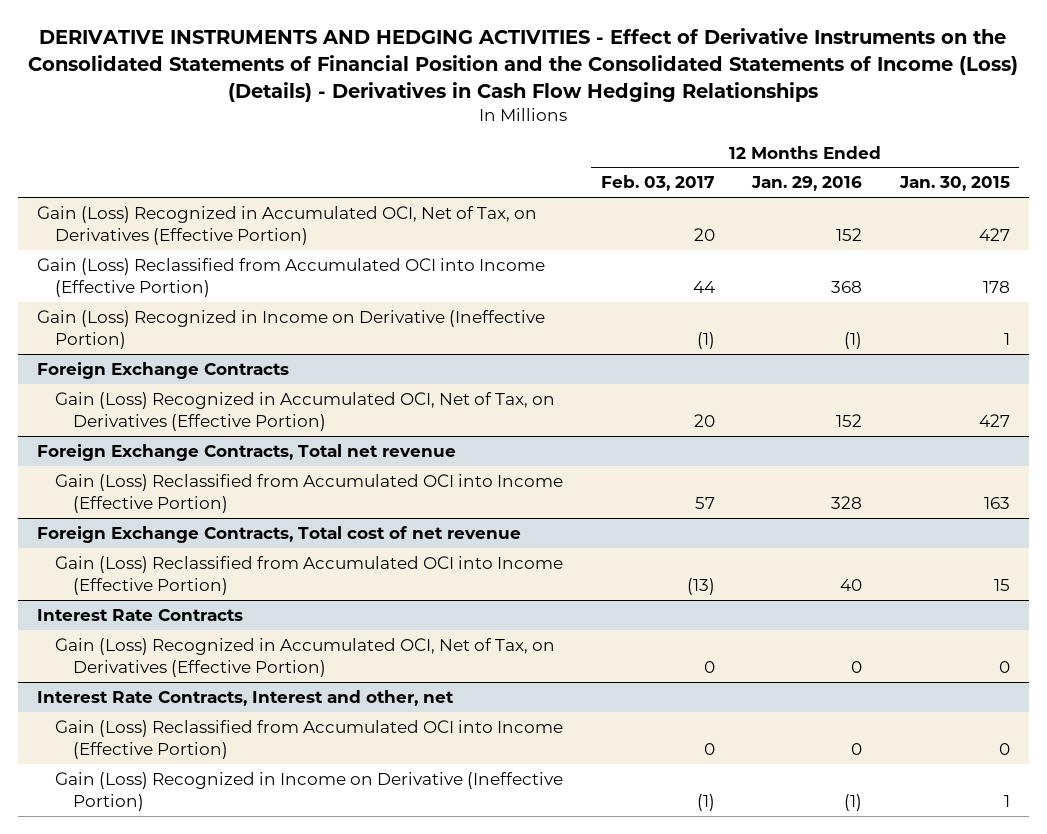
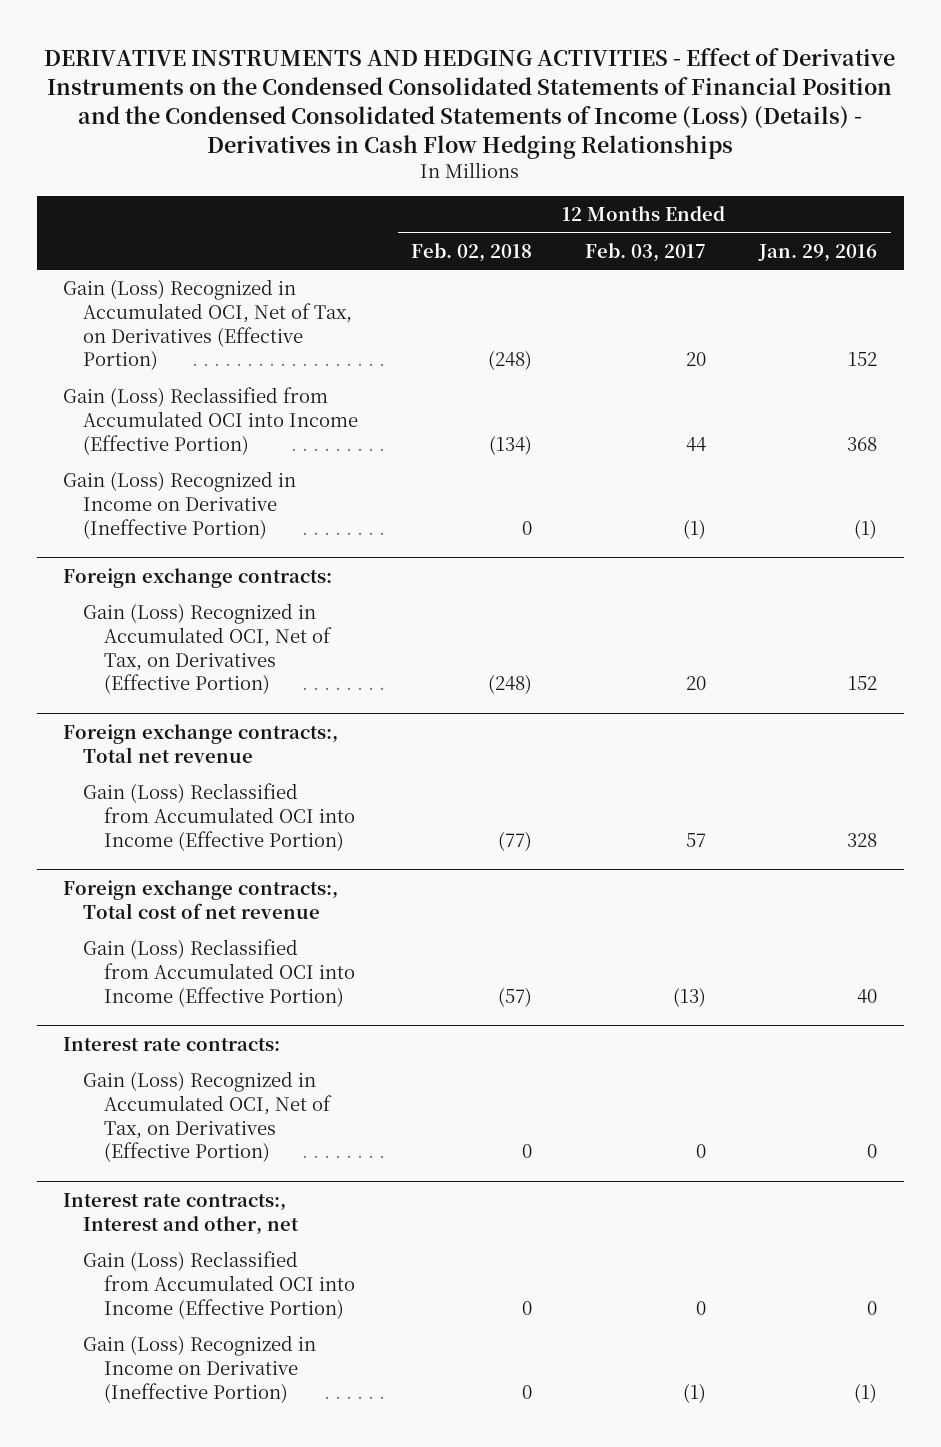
[28,28,1019,102] DERIVATIVE INSTRUMENTS AND HEDGING ACTIVITIES - Effect of Derivative Instruments on the Consolidated Statements of Financial Position and the Consolidated Statements of Income (Loss) (Details) - Derivatives in Cash Flow Hedging Relationships -> [44,47,896,159] DERIVATIVE INSTRUMENTS AND HEDGING ACTIVITIES - Effect of Derivative Instruments on the Condensed Consolidated Statements of Financial Position and the Condensed Consolidated Statements of Income (Loss) (Details) - Derivatives in Cash Flow Hedging Relationships
[898,176,1010,192] Jan. 30, 2015 -> none
none -> [411,242,533,262] Feb. 02, 2018
[36,361,289,379] Foreign Exchange Contracts -> [63,567,333,588] Foreign exchange contracts:
[36,443,456,461] Foreign Exchange Contracts, Total net revenue -> [63,723,339,763] Foreign exchange contracts:, Total net revenue
[36,525,521,543] Foreign Exchange Contracts, Total cost of net revenue -> [63,879,339,919] Foreign exchange contracts:, Total cost of net revenue
[36,608,243,621] Interest Rate Contracts -> [63,1036,281,1051] Interest rate contracts:
[36,689,454,706] Interest Rate Contracts, Interest and other, net -> [63,1192,300,1235] Interest rate contracts:, Interest and other, net

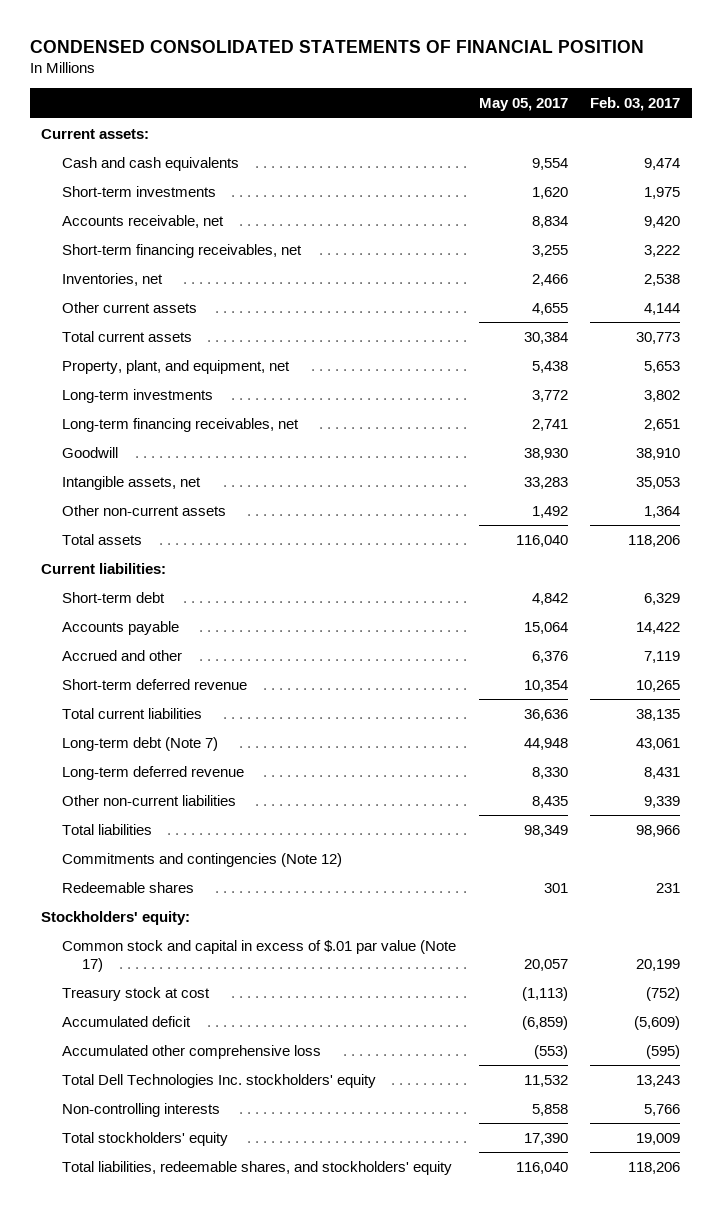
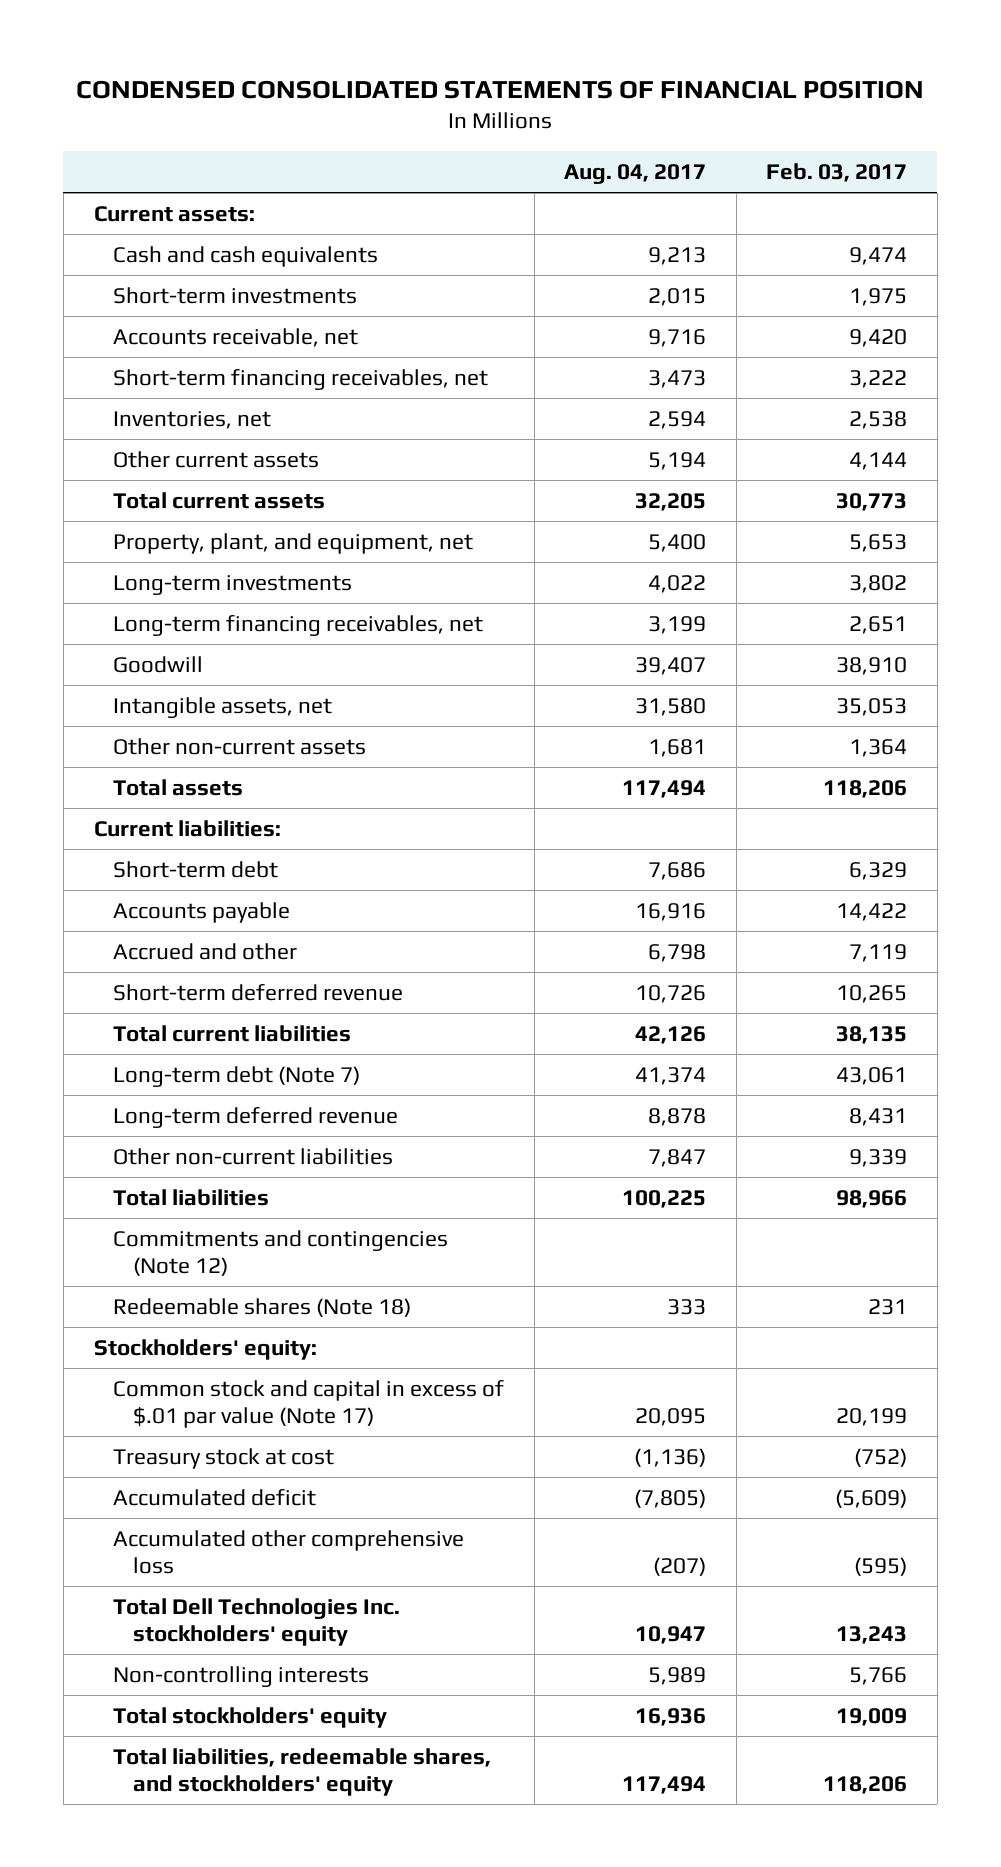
[478,98,568,112] May 05, 2017 -> none
none -> [564,163,707,184] Aug. 04, 2017
[61,881,194,893] Redeemable shares -> [113,1297,412,1317] Redeemable shares (Note 18)

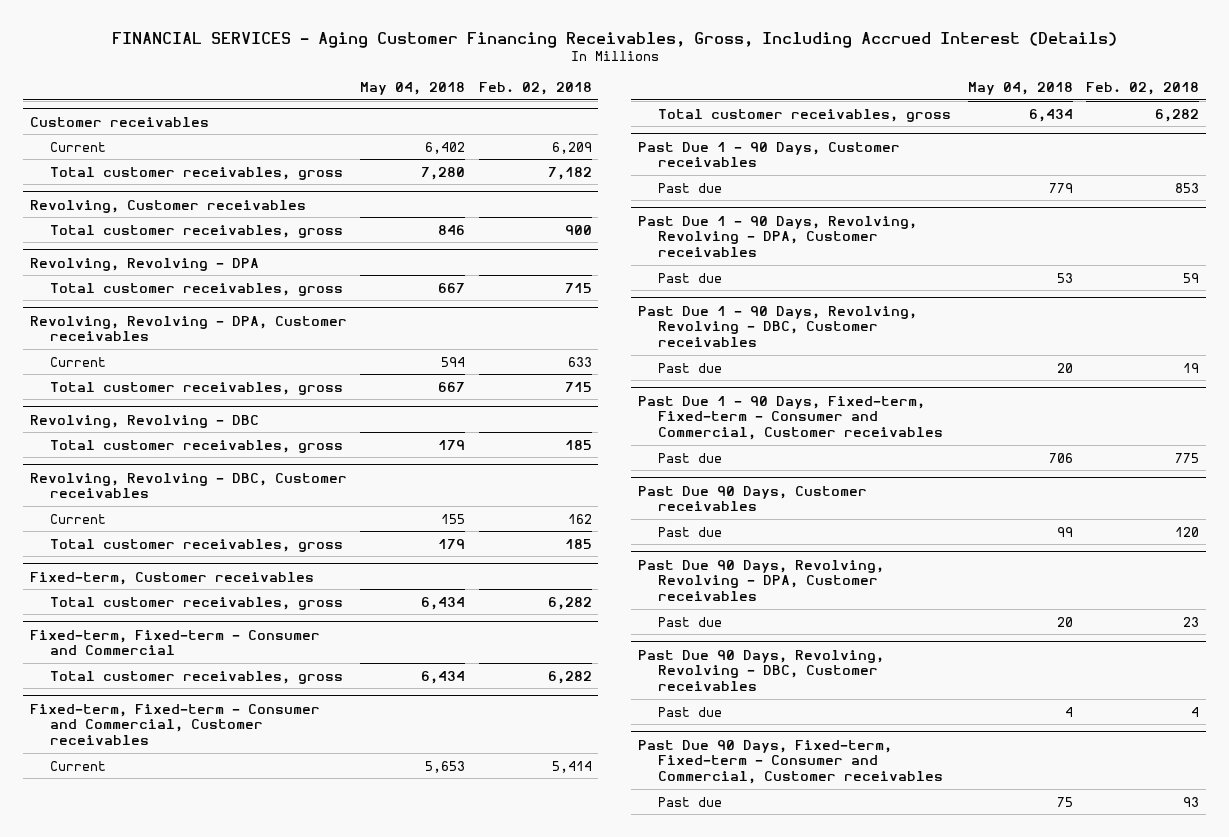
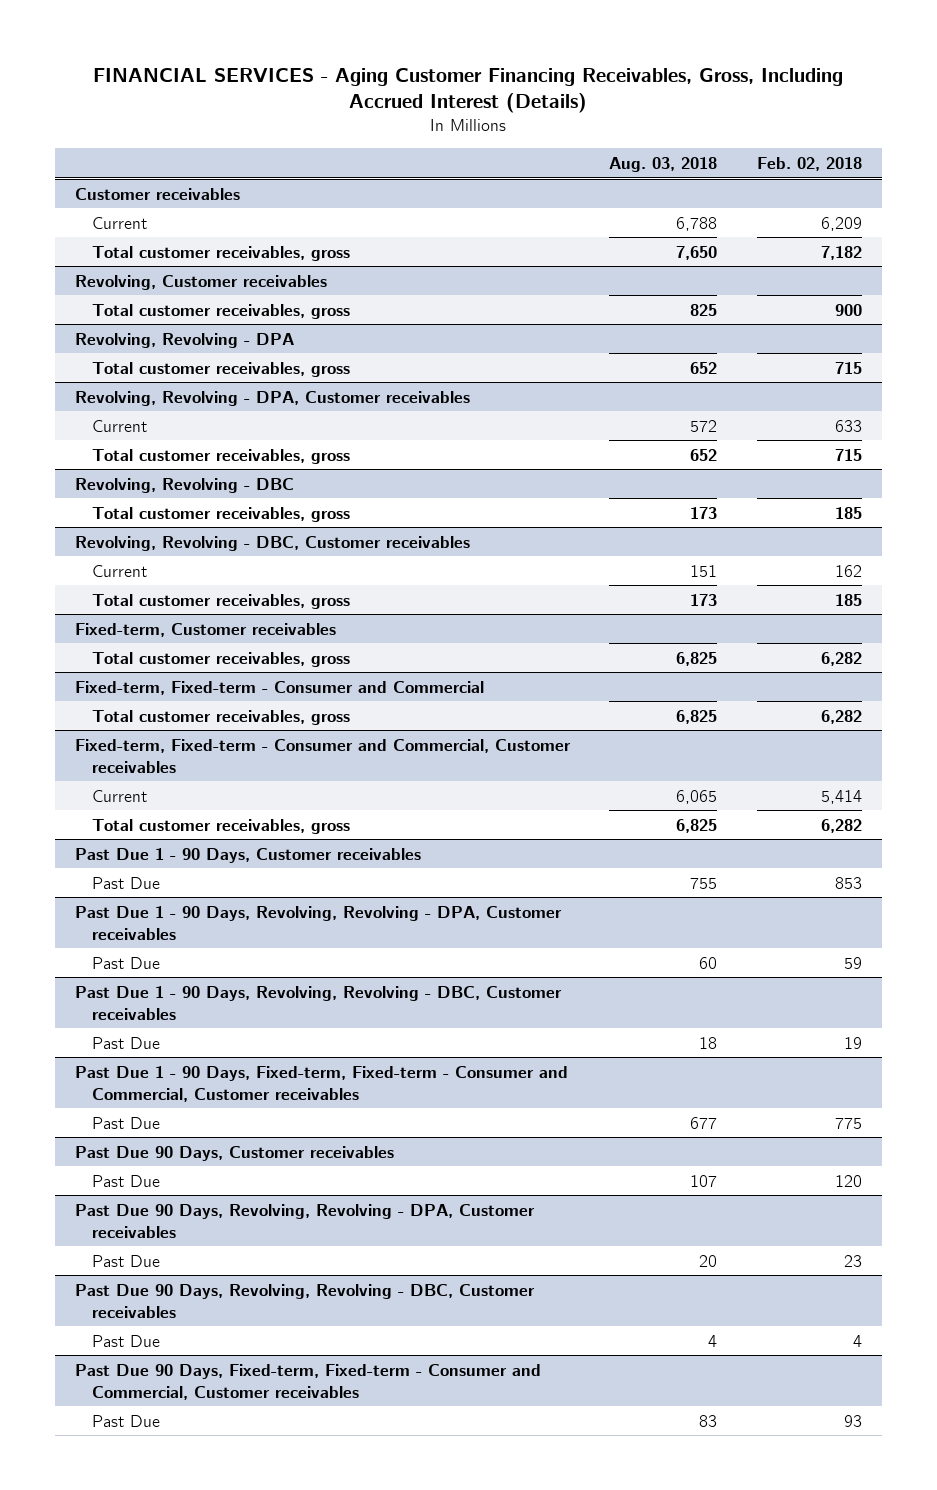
[360,82,466,96] May 04, 2018 -> none
none -> [609,157,718,173] Aug. 03, 2018
[657,182,722,193] Past due -> [92,876,161,889] Past Due
[657,272,722,283] Past due -> [92,956,161,969] Past Due
[657,362,722,373] Past due -> [92,1036,161,1049] Past Due
[657,452,722,463] Past due -> [92,1116,161,1129] Past Due
[657,526,722,537] Past due -> [92,1174,161,1187] Past Due
[657,616,722,627] Past due -> [92,1254,161,1267] Past Due
[657,706,722,717] Past due -> [92,1334,161,1347] Past Due
[657,796,722,807] Past due -> [92,1414,161,1427] Past Due

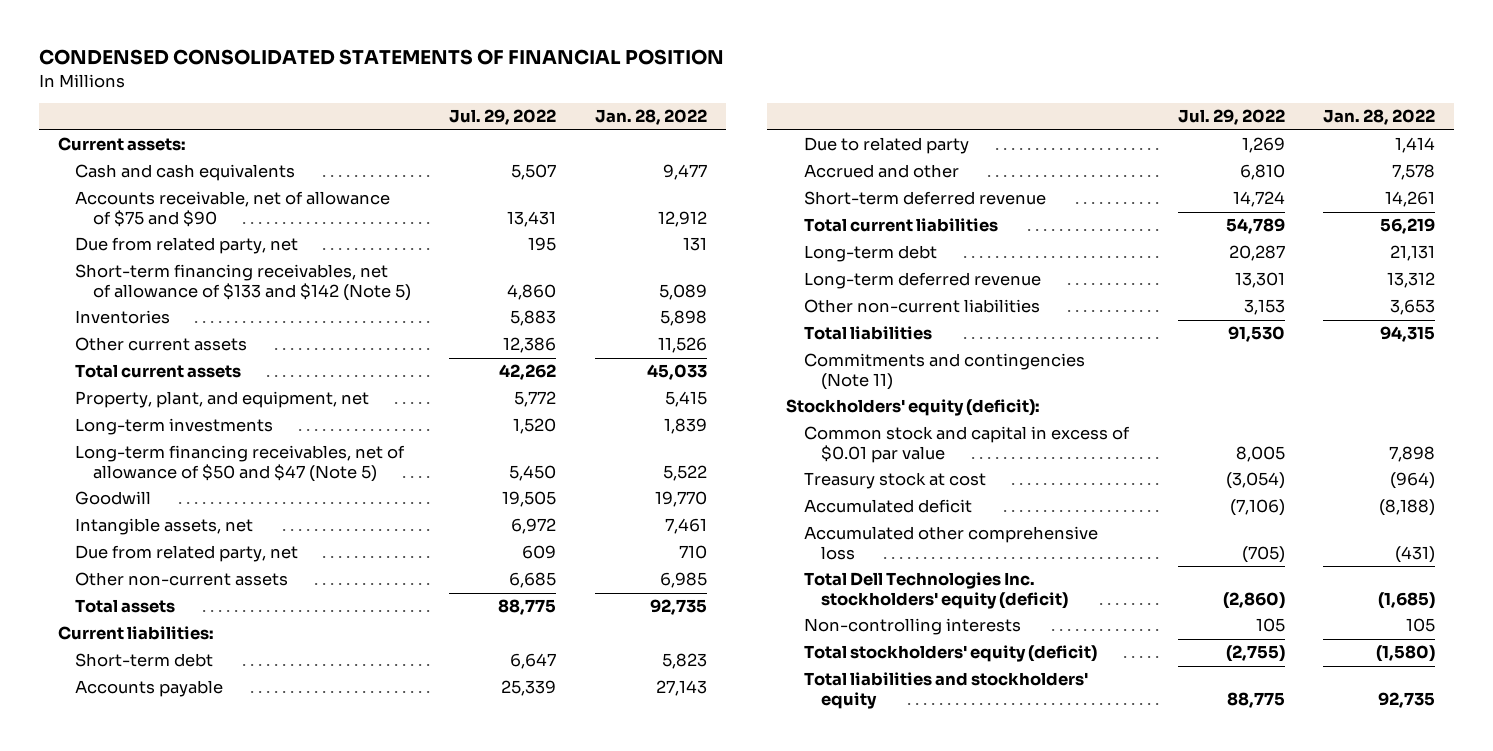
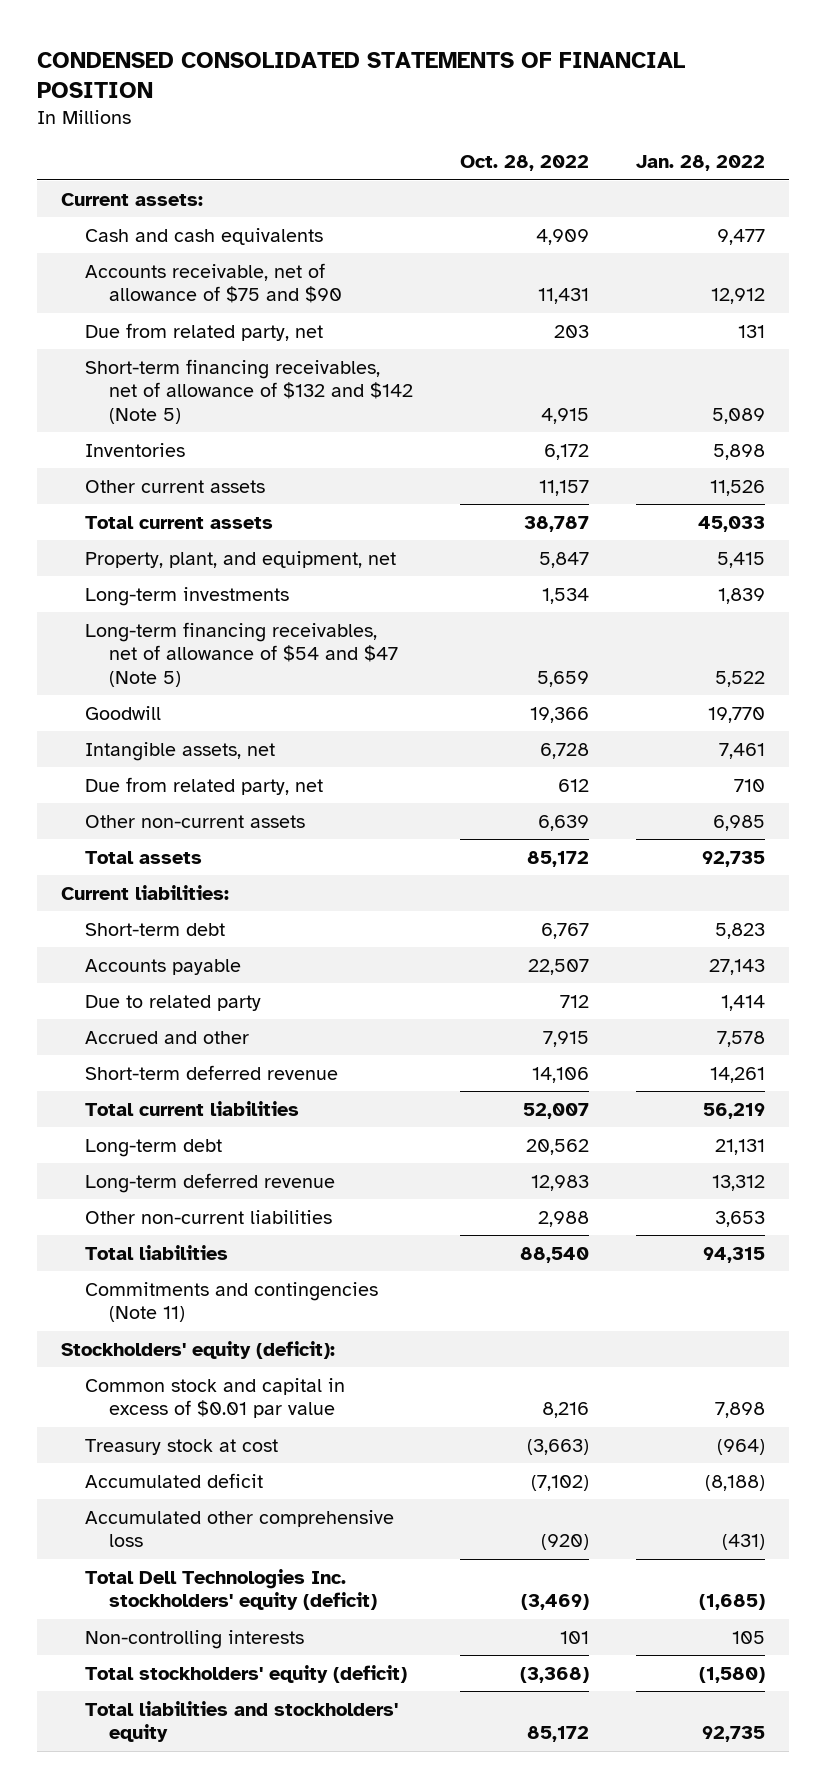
[449,109,557,126] Jul. 29, 2022 -> none
none -> [460,155,590,172] Oct. 28, 2022
[75,264,411,301] Short-term financing receivables, net of allowance of $133 and $142 (Note 5) -> [85,358,414,424] Short-term financing receivables, net of allowance of $132 and $142 (Note 5)
[75,445,406,482] Long-term financing receivables, net of allowance of $50 and $47 (Note 5) -> [85,621,399,687] Long-term financing receivables, net of allowance of $54 and $47 (Note 5)

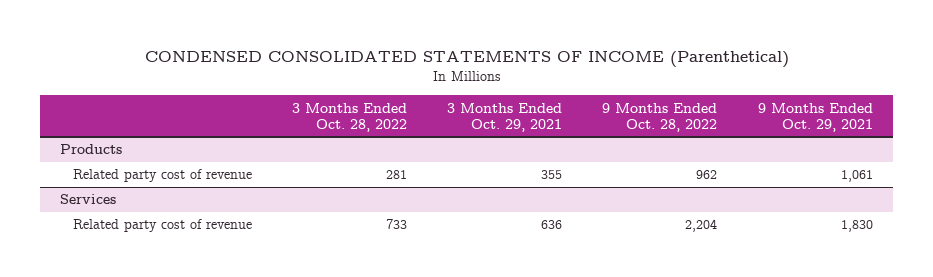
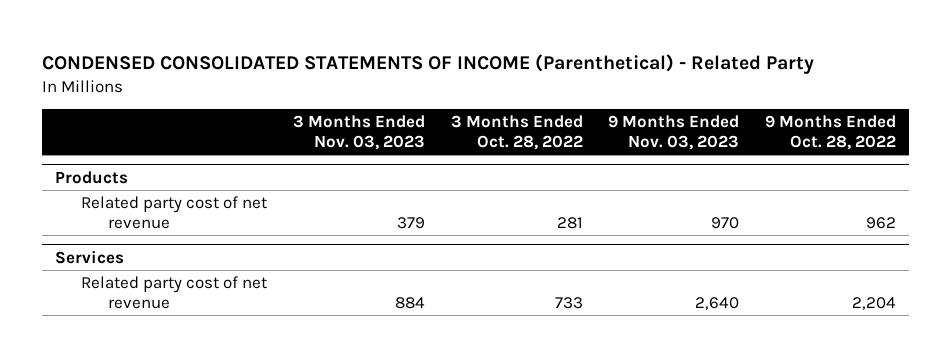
[144,51,789,69] CONDENSED CONSOLIDATED STATEMENTS OF INCOME (Parenthetical) -> [42,53,815,74] CONDENSED CONSOLIDATED STATEMENTS OF INCOME (Parenthetical) - Related Party
[447,102,563,132] 3 Months Ended Oct. 29, 2021 -> none
[757,102,873,132] 9 Months Ended Oct. 29, 2021 -> none
none -> [293,114,426,150] 3 Months Ended Nov. 03, 2023
none -> [608,114,740,150] 9 Months Ended Nov. 03, 2023
[72,169,252,183] Related party cost of revenue -> [81,195,268,229] Related party cost of net revenue
[72,219,252,233] Related party cost of revenue -> [81,275,268,309] Related party cost of net revenue

